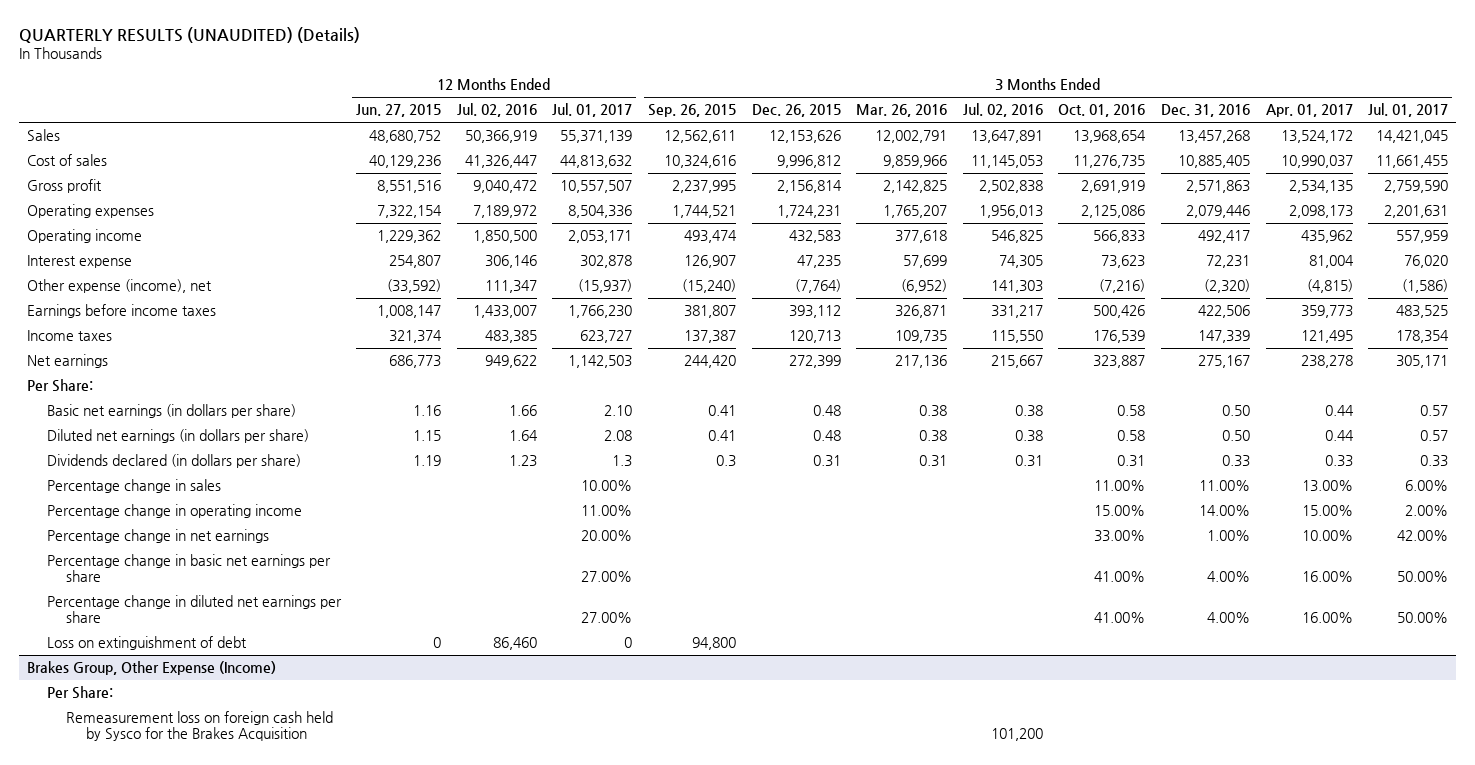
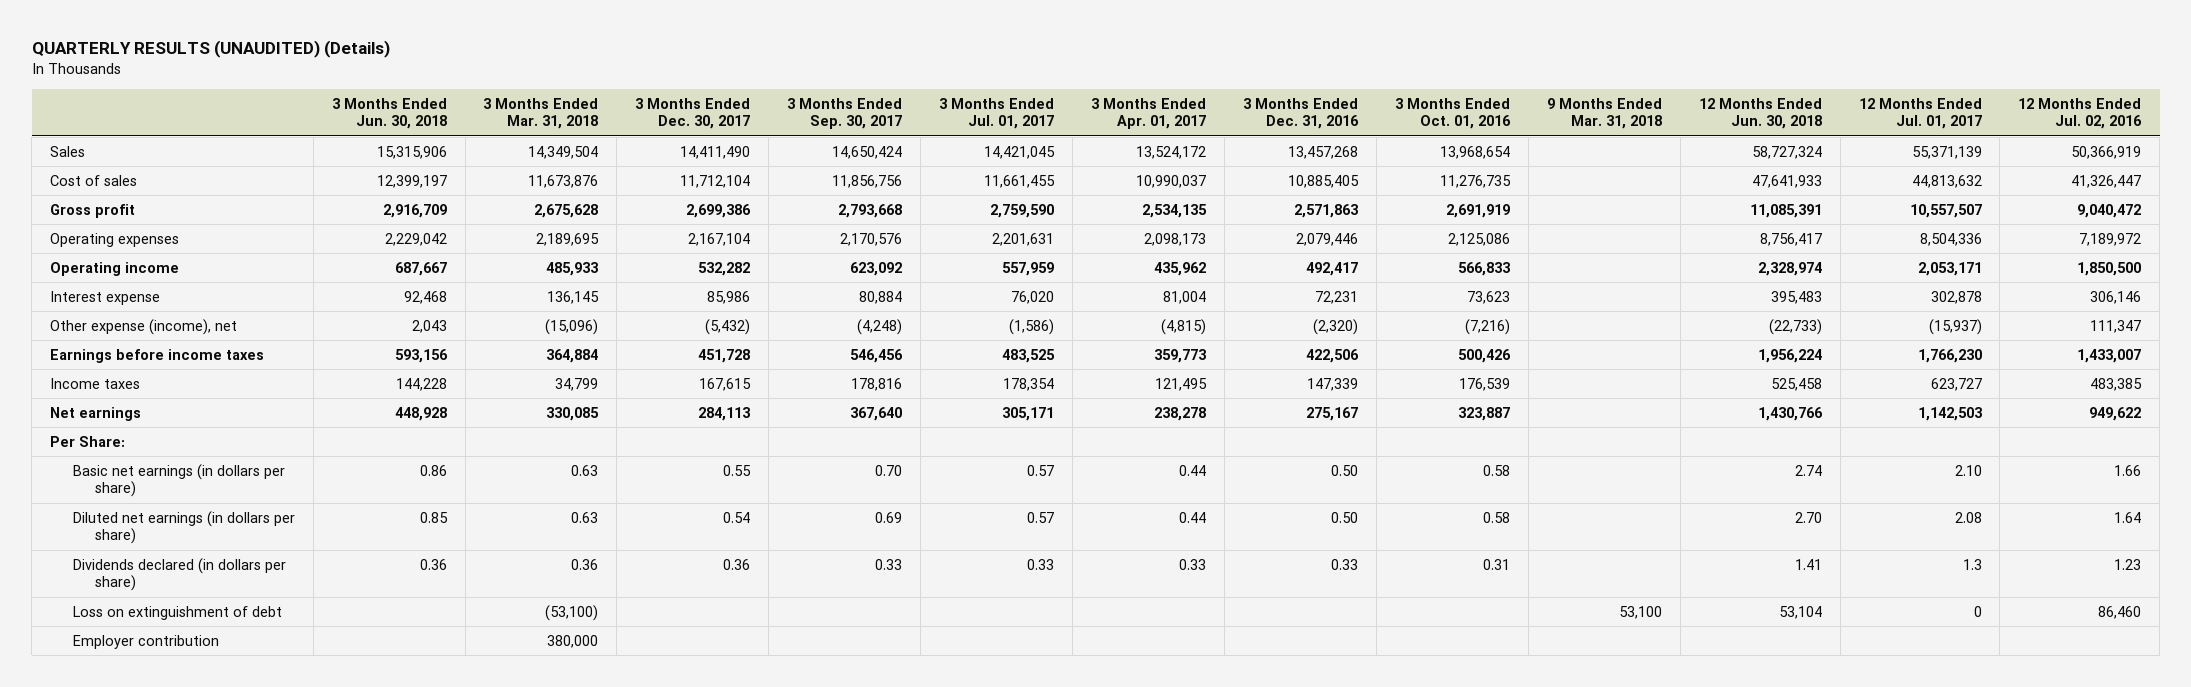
[356,104,442,118] Jun. 27, 2015 -> none
[648,104,737,118] Sep. 26, 2015 -> none
[751,104,841,118] Dec. 26, 2015 -> none
[856,104,948,118] Mar. 26, 2016 -> none
[962,103,1043,118] Jul. 02, 2016 -> none
none -> [331,97,447,130] 3 Months Ended Jun. 30, 2018
none -> [483,97,599,130] 3 Months Ended Mar. 31, 2018
none -> [635,97,751,130] 3 Months Ended Dec. 30, 2017
none -> [787,97,903,130] 3 Months Ended Sep. 30, 2017
none -> [1546,97,1662,130] 9 Months Ended Mar. 31, 2018
none -> [1698,97,1822,130] 12 Months Ended Jun. 30, 2018
[46,479,221,494] Percentage change in sales -> none
[46,504,302,519] Percentage change in operating income -> none
[46,529,269,544] Percentage change in net earnings -> none
[46,554,331,582] Percentage change in basic net earnings per share -> none
[46,595,342,623] Percentage change in diluted net earnings per share -> none
[27,661,277,676] Brakes Group, Other Expense (Income) -> none
[46,686,113,700] Per Share: -> none
[66,711,334,741] Remeasurement loss on foreign cash held by Sysco for the Brakes Acquisition -> none
none -> [72,634,219,649] Employer contribution

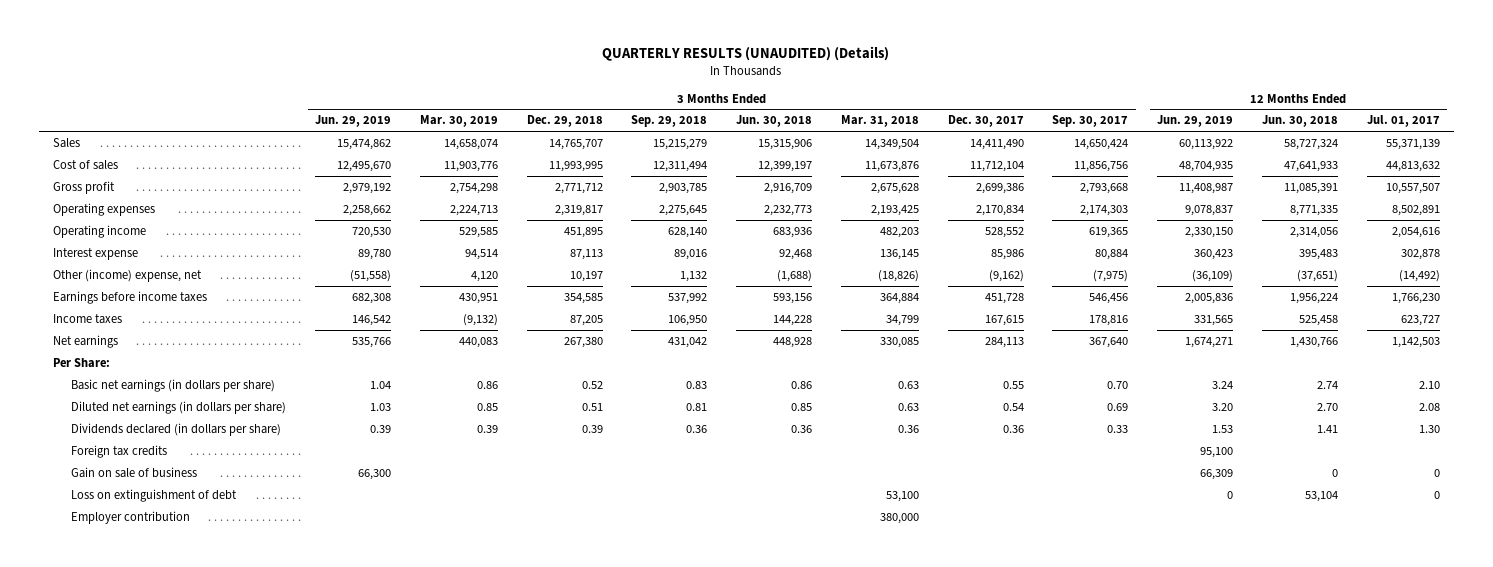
[939,97,1055,130] 3 Months Ended Jul. 01, 2017 -> none
[1091,97,1207,130] 3 Months Ended Apr. 01, 2017 -> none
[1242,97,1359,130] 3 Months Ended Dec. 31, 2016 -> none
[1394,97,1511,130] 3 Months Ended Oct. 01, 2016 -> none
[1546,97,1662,130] 9 Months Ended Mar. 31, 2018 -> none
[2018,97,2143,130] 12 Months Ended Jul. 02, 2016 -> none
none -> [315,115,392,128] Jun. 29, 2019
none -> [419,115,498,128] Mar. 30, 2019
none -> [526,115,603,128] Dec. 29, 2018
none -> [631,115,708,128] Sep. 29, 2018
none -> [1157,115,1234,128] Jun. 29, 2019
[384,232,447,246] 2,229,042 -> [764,204,813,216] 2,232,773
[536,232,600,246] 2,189,695 -> [870,204,919,216] 2,193,425
[688,232,751,246] 2,167,104 -> [975,204,1024,216] 2,170,834
[840,232,903,246] 2,170,576 -> [1080,204,1129,216] 2,174,303
[1759,232,1822,246] 8,756,417 -> [1289,204,1338,216] 8,771,335
[1919,232,1982,246] 8,504,336 -> [1391,204,1440,216] 8,502,891
[394,261,447,276] 687,667 -> [773,226,813,238] 683,936
[546,261,599,276] 485,933 -> [879,226,919,238] 482,203
[698,261,751,276] 532,282 -> [984,226,1024,238] 528,552
[850,261,903,276] 623,092 -> [1089,226,1129,238] 619,365
[1757,261,1822,276] 2,328,974 -> [1289,226,1338,238] 2,314,056
[1917,261,1982,276] 2,053,171 -> [1391,226,1440,238] 2,054,616
[50,318,238,335] Other expense (income), net -> [52,268,202,282] Other (income) expense, net
[411,319,447,333] 2,043 -> [777,269,813,282] (1,688)
[545,318,599,335] (15,096) -> [877,269,919,282] (18,826)
[705,318,751,335] (5,432) -> [988,269,1024,282] (9,162)
[857,318,903,335] (4,248) -> [1093,269,1129,282] (7,975)
[1768,318,1822,335] (22,733) -> [1296,269,1338,282] (37,651)
[1928,318,1982,335] (15,937) -> [1398,269,1440,282] (14,492)
[1962,558,1982,570] 1.3 -> [1418,424,1440,433] 1.30
none -> [71,444,168,458] Foreign tax credits
none -> [71,466,198,478] Gain on sale of business
[545,604,599,621] (53,100) -> [885,490,919,502] 53,100

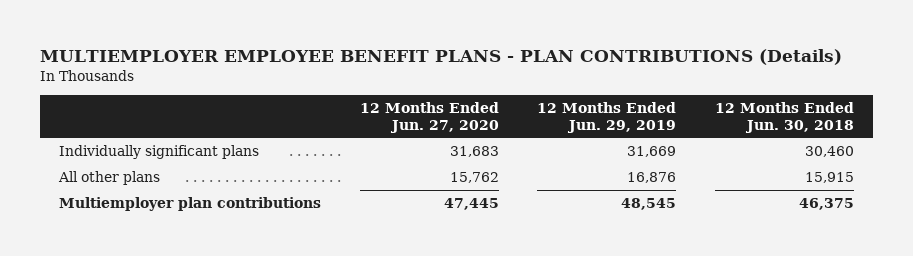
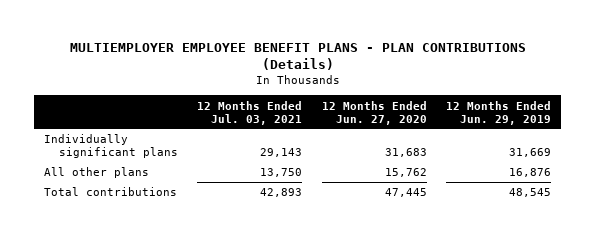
[715,102,855,133] 12 Months Ended Jun. 30, 2018 -> none
none -> [197,100,303,125] 12 Months Ended Jul. 03, 2021
[59,196,322,211] Multiemployer plan contributions -> [44,187,178,197] Total contributions

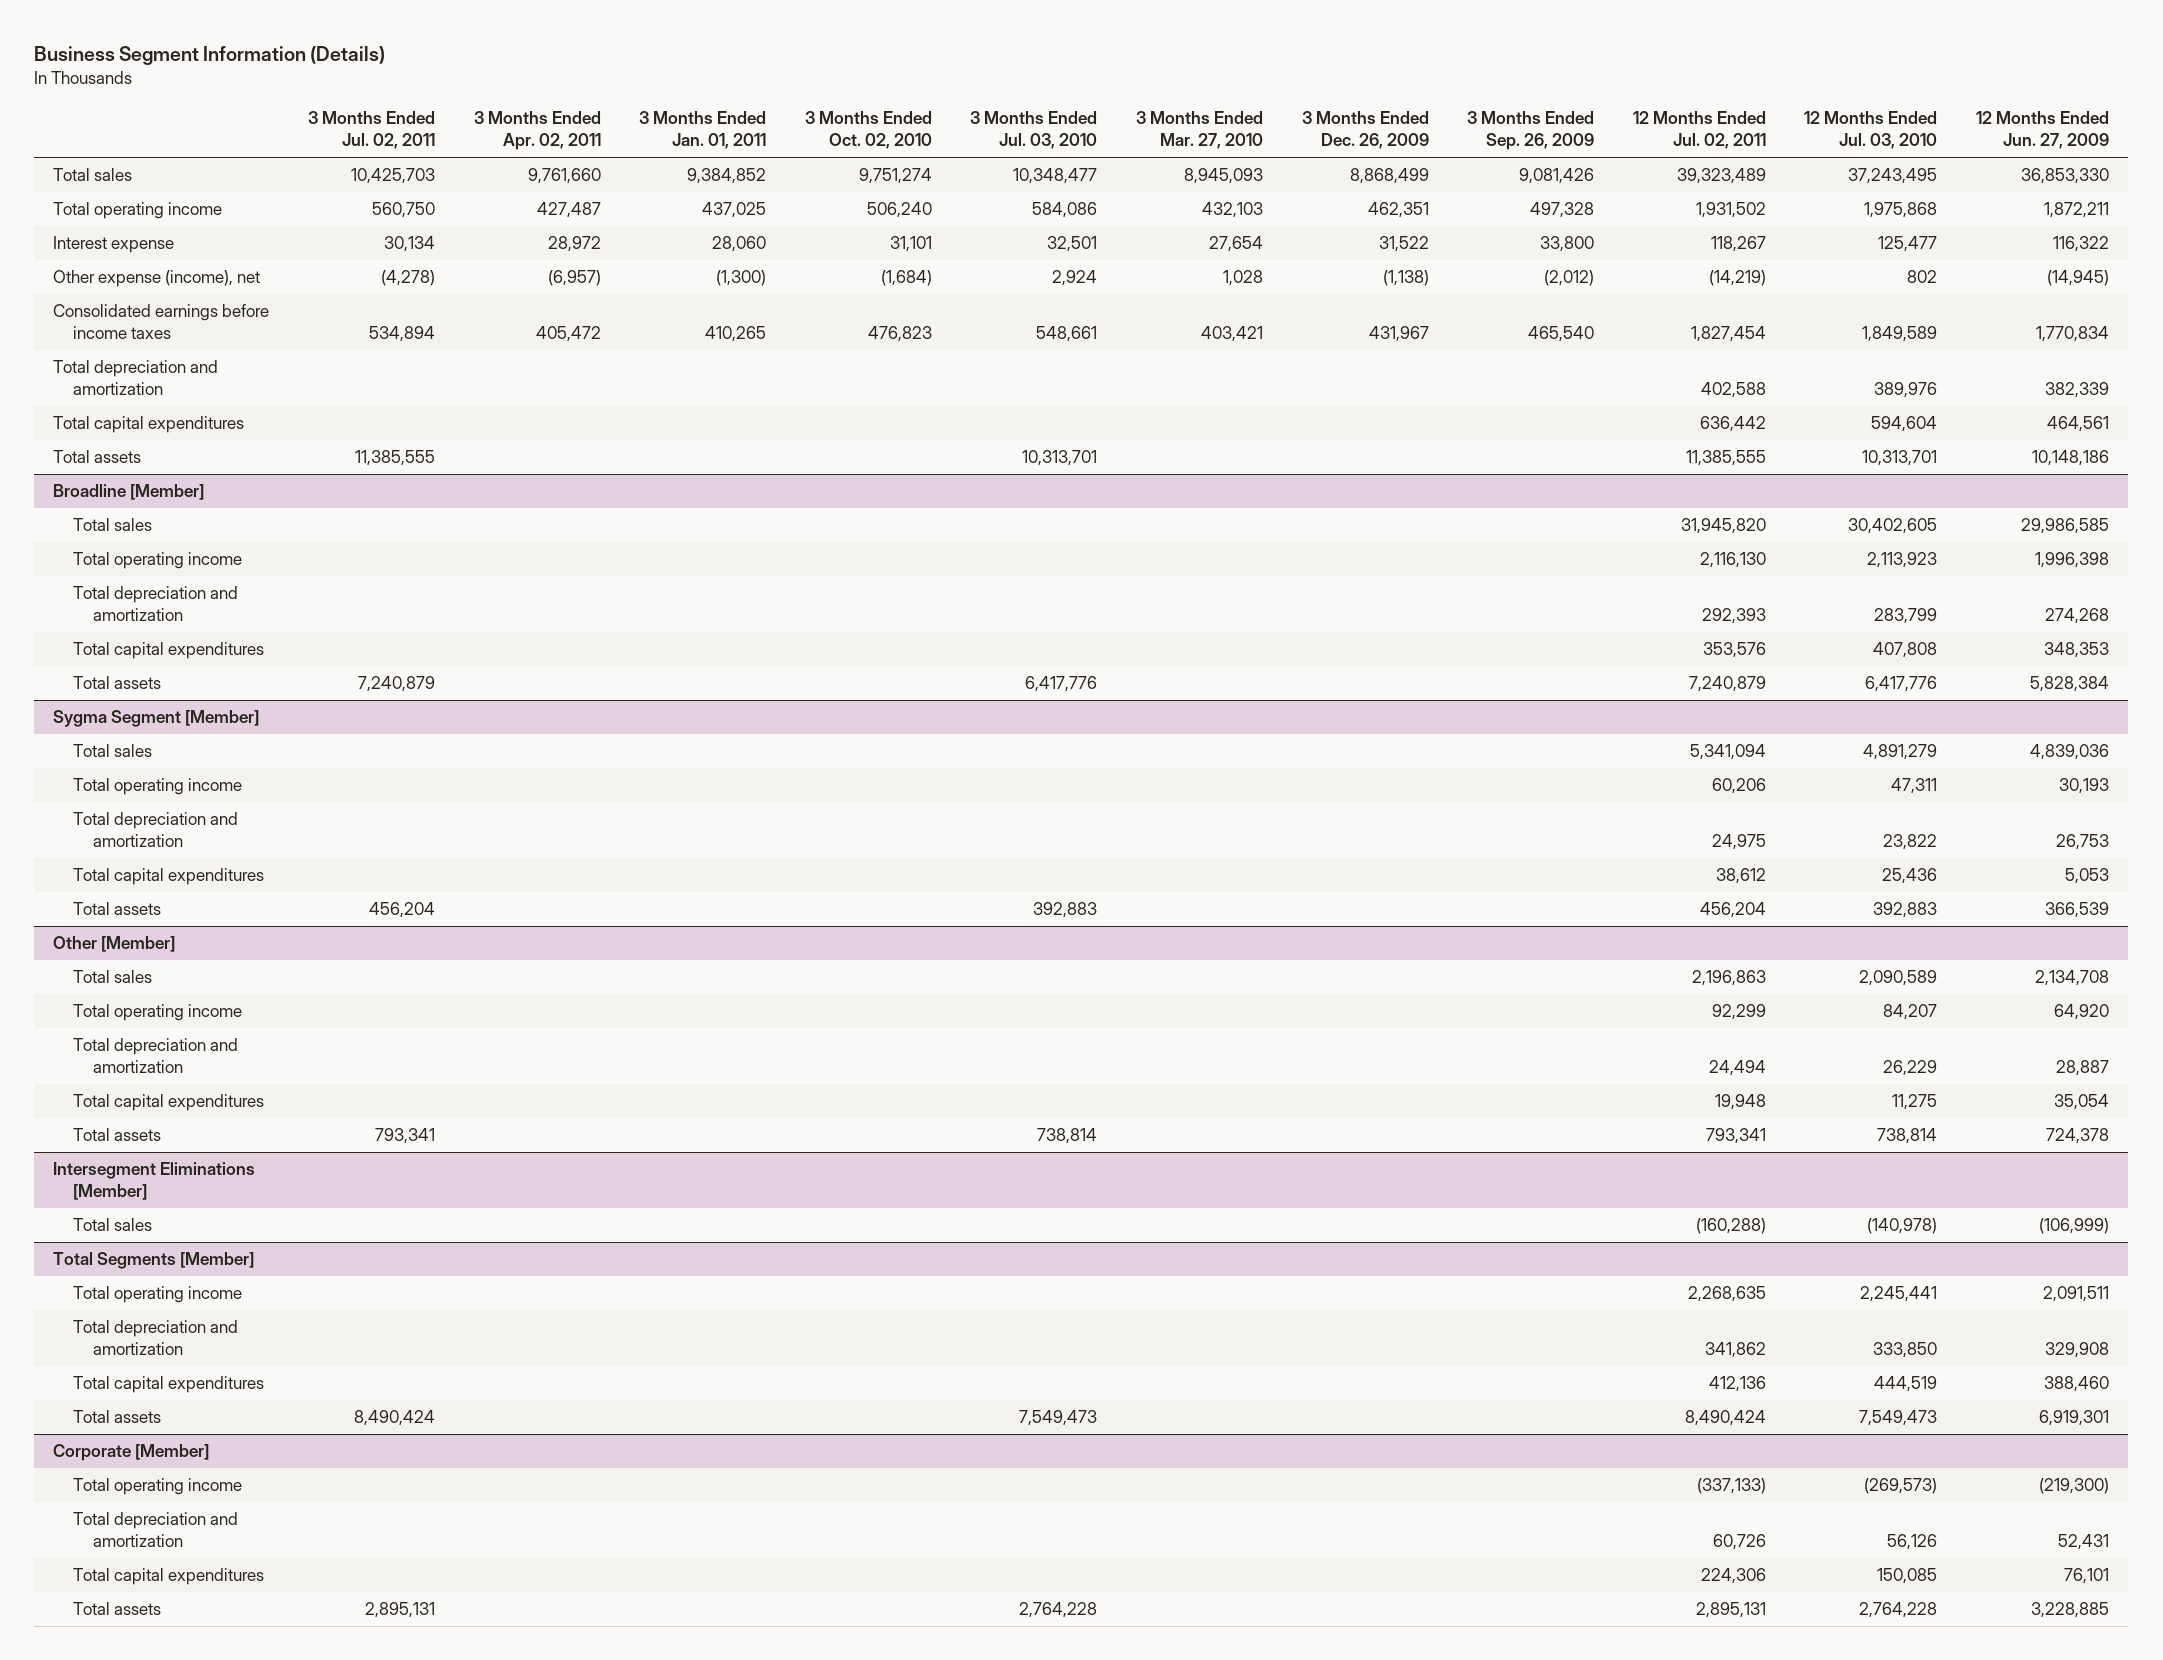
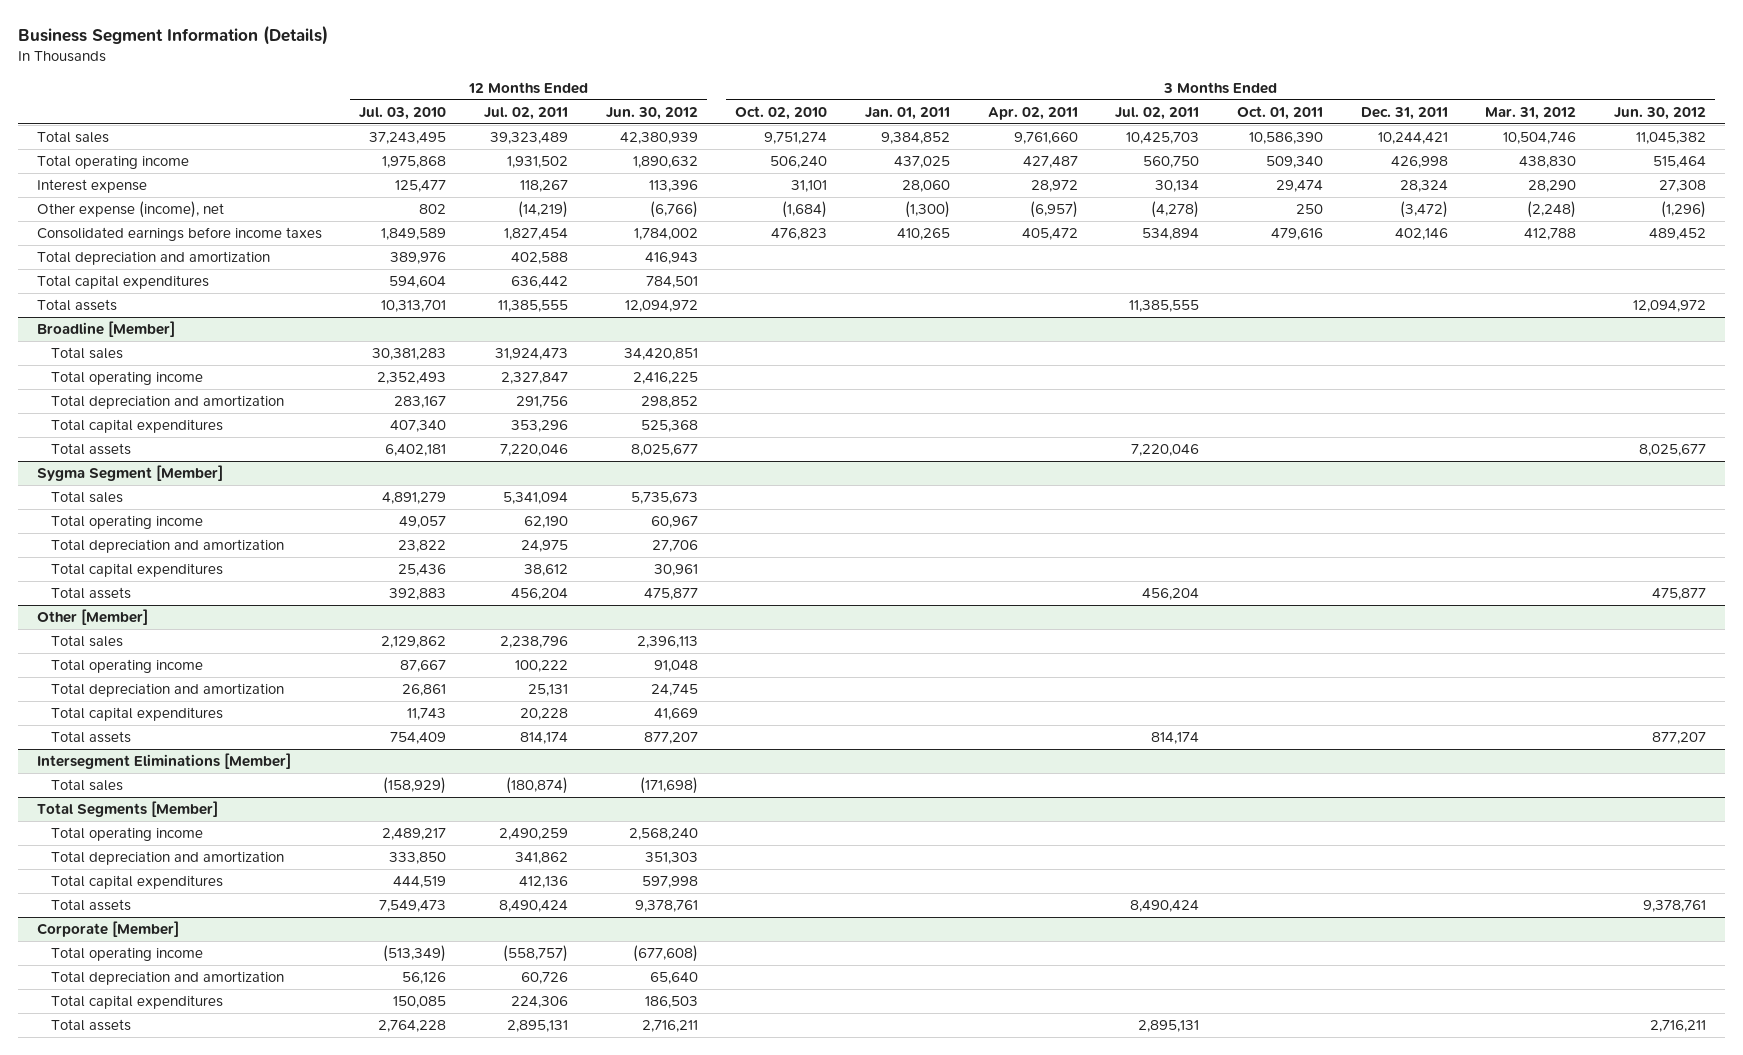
[970,111,1098,150] 3 Months Ended Jul. 03, 2010 -> none
[1136,111,1264,150] 3 Months Ended Mar. 27, 2010 -> none
[1301,111,1429,150] 3 Months Ended Dec. 26, 2009 -> none
[1467,111,1595,151] 3 Months Ended Sep. 26, 2009 -> none
[1976,111,2110,150] 12 Months Ended Jun. 27, 2009 -> none
none -> [605,106,698,120] Jun. 30, 2012
none -> [1237,105,1324,120] Oct. 01, 2011
none -> [1360,106,1448,120] Dec. 31, 2011
none -> [1485,106,1577,120] Mar. 31, 2012
none -> [1613,106,1706,120] Jun. 30, 2012
[1680,518,1766,535] 31,945,820 -> [495,347,569,360] 31,924,473
[1848,518,1938,535] 30,402,605 -> [372,347,447,360] 30,381,283
[1699,552,1766,569] 2,116,130 -> [501,371,569,384] 2,327,847
[1867,552,1938,569] 2,113,923 -> [377,371,447,384] 2,352,493
[1701,608,1766,625] 292,393 -> [516,395,569,408] 291,756
[1874,608,1938,625] 283,799 -> [394,395,447,408] 283,167
[1702,642,1766,659] 353,576 -> [511,419,569,432] 353,296
[1873,642,1938,659] 407,808 -> [390,419,447,432] 407,340
[358,676,436,693] 7,240,879 -> [1131,443,1200,456] 7,220,046
[1688,676,1766,693] 7,240,879 -> [500,443,569,456] 7,220,046
[1865,676,1938,693] 6,417,776 -> [385,443,447,456] 6,402,181
[1711,778,1766,795] 60,206 -> [524,515,569,528] 62,190
[1891,778,1938,795] 47,311 -> [399,515,447,528] 49,057
[1691,970,1766,987] 2,196,863 -> [500,635,569,648] 2,238,796
[1859,970,1938,987] 2,090,589 -> [381,635,447,648] 2,129,862
[1711,1004,1766,1021] 92,299 -> [515,659,569,672] 100,222
[1883,1004,1938,1021] 84,207 -> [400,659,447,672] 87,667
[1708,1060,1766,1077] 24,494 -> [528,683,569,696] 25,131
[1883,1060,1938,1077] 26,229 -> [402,683,447,696] 26,861
[1714,1094,1766,1111] 19,948 -> [520,707,569,720] 20,228
[1892,1094,1938,1111] 11,275 -> [407,707,447,720] 11,743
[375,1128,436,1145] 793,341 -> [1151,731,1200,744] 814,174
[1705,1128,1766,1145] 793,341 -> [520,731,569,744] 814,174
[1877,1128,1938,1145] 738,814 -> [390,731,447,744] 754,409
[1695,1218,1766,1235] (160,288) -> [506,776,569,794] (180,874)
[1867,1218,1938,1235] (140,978) -> [383,776,447,794] (158,929)
[1687,1286,1766,1303] 2,268,635 -> [499,827,569,840] 2,490,259
[1860,1286,1938,1303] 2,245,441 -> [382,827,447,840] 2,489,217
[1696,1478,1766,1495] (337,133) -> [503,944,569,962] (558,757)
[1864,1478,1938,1495] (269,573) -> [383,944,447,962] (513,349)

